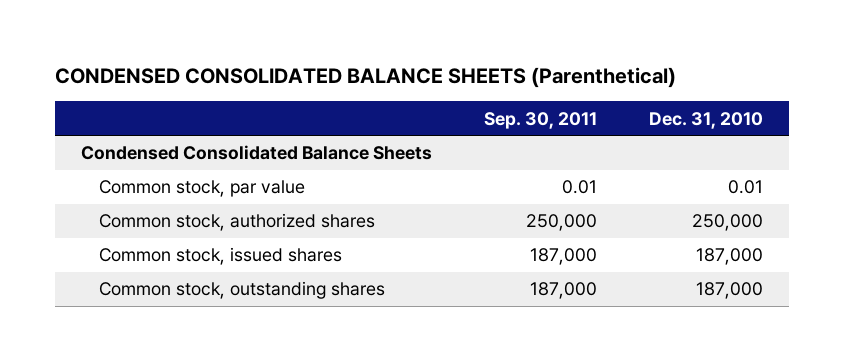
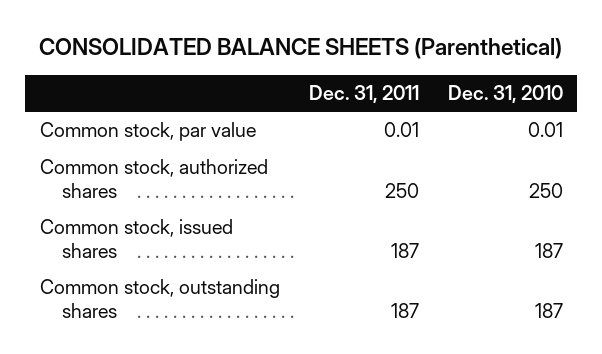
[55,67,677,89] CONDENSED CONSOLIDATED BALANCE SHEETS (Parenthetical) -> [39,38,563,60] CONSOLIDATED BALANCE SHEETS (Parenthetical)
[484,111,598,129] Sep. 30, 2011 -> none
none -> [308,85,419,104] Dec. 31, 2011
[81,145,433,161] Condensed Consolidated Balance Sheets -> none
[691,214,763,232] 250,000 -> [528,182,563,198] 250
[695,248,763,266] 187,000 -> [534,242,563,258] 187
[695,282,763,300] 187,000 -> [534,302,563,318] 187

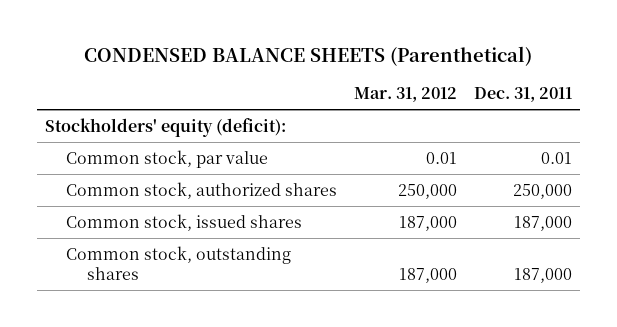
[39,38,563,60] CONSOLIDATED BALANCE SHEETS (Parenthetical) -> [84,45,533,66] CONDENSED BALANCE SHEETS (Parenthetical)
[447,85,563,104] Dec. 31, 2010 -> none
none -> [354,87,458,103] Mar. 31, 2012
none -> [45,117,287,137] Stockholders' equity (deficit):
[384,182,419,198] 250 -> [512,183,572,199] 250,000
[390,242,419,258] 187 -> [513,215,572,231] 187,000
[390,302,419,318] 187 -> [513,267,572,283] 187,000

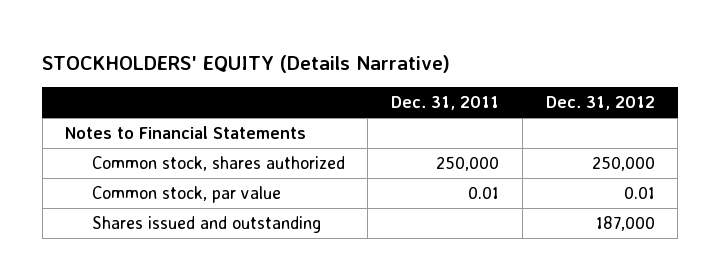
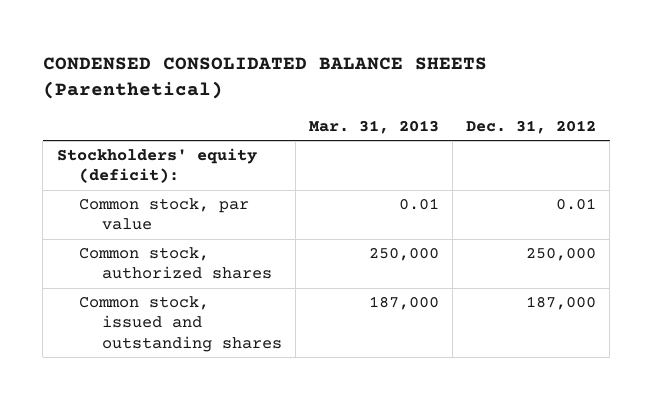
[42,54,451,73] STOCKHOLDERS' EQUITY (Details Narrative) -> [42,57,487,100] CONDENSED CONSOLIDATED BALANCE SHEETS (Parenthetical)
[391,96,500,111] Dec. 31, 2011 -> none
none -> [309,119,440,134] Mar. 31, 2013
[65,126,307,140] Notes to Financial Statements -> none
[91,156,345,172] Common stock, shares authorized -> none
none -> [56,148,257,184] Stockholders' equity (deficit):
none -> [79,247,272,280] Common stock, authorized shares
[91,216,321,234] Shares issued and outstanding -> [79,296,282,352] Common stock, issued and outstanding shares

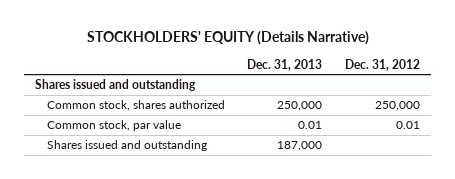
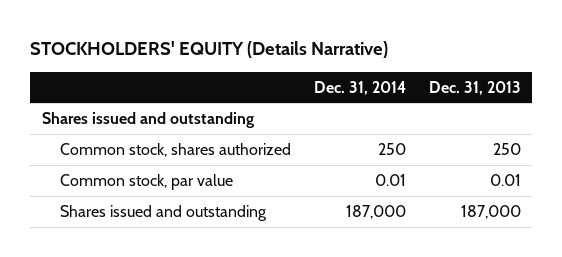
[345,58,421,71] Dec. 31, 2012 -> none
none -> [313,80,406,95] Dec. 31, 2014
[277,101,323,112] 250,000 -> [492,143,521,156] 250

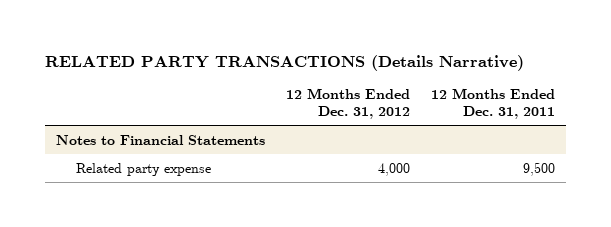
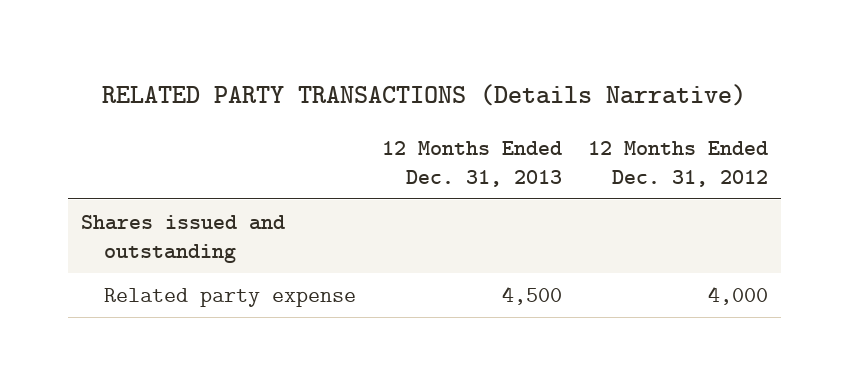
[431,87,556,120] 12 Months Ended Dec. 31, 2011 -> none
none -> [381,141,562,188] 12 Months Ended Dec. 31, 2013
[55,134,265,145] Notes to Financial Statements -> [80,214,285,263] Shares issued and outstanding

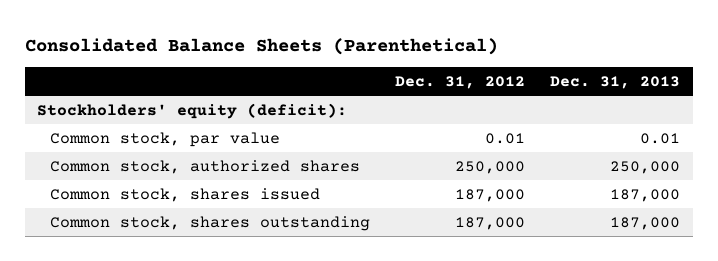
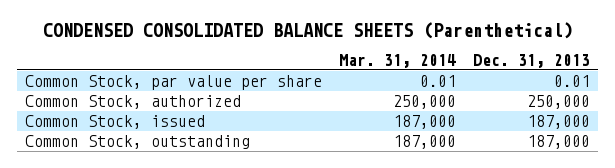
[24,37,498,55] Consolidated Balance Sheets (Parenthetical) -> [42,22,573,40] CONDENSED CONSOLIDATED BALANCE SHEETS (Parenthetical)
[394,76,525,90] Dec. 31, 2012 -> none
none -> [339,53,457,68] Mar. 31, 2014
[37,102,348,119] Stockholders' equity (deficit): -> none
[49,131,280,147] Common stock, par value -> [25,74,323,90] Common Stock, par value per share
[49,159,360,174] Common stock, authorized shares -> [25,94,242,109] Common Stock, authorized
[49,187,320,202] Common stock, shares issued -> [25,114,206,129] Common Stock, issued
[49,215,370,231] Common stock, shares outstanding -> [25,134,251,149] Common Stock, outstanding

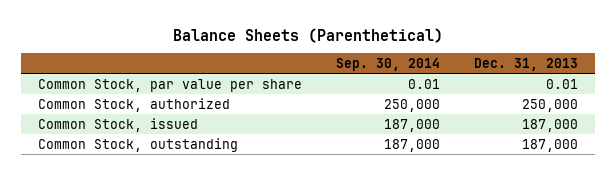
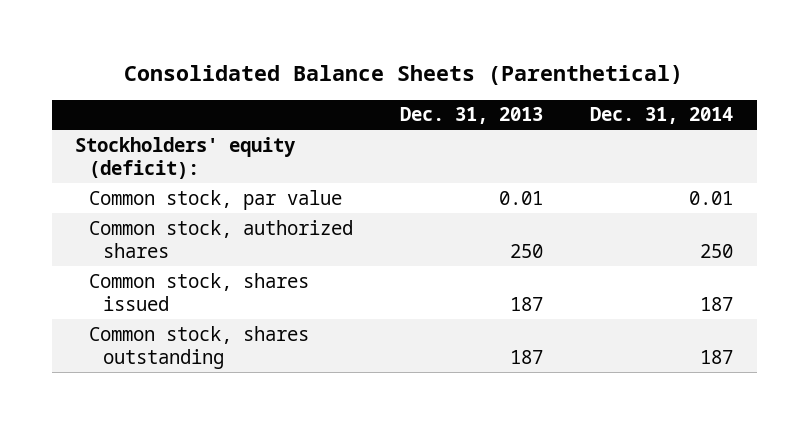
[173,27,444,43] Balance Sheets (Parenthetical) -> [124,64,684,85] Consolidated Balance Sheets (Parenthetical)
[336,57,441,71] Sep. 30, 2014 -> none
none -> [590,107,734,125] Dec. 31, 2014
none -> [75,136,297,180] Stockholders' equity (deficit):
[38,78,303,92] Common Stock, par value per share -> [89,189,343,210] Common stock, par value
[38,97,231,112] Common Stock, authorized -> [89,219,354,259] Common stock, authorized shares
[522,98,579,112] 250,000 -> [510,244,544,259] 250
[38,117,199,132] Common Stock, issued -> [89,272,310,312] Common stock, shares issued
[522,118,579,132] 187,000 -> [510,297,544,312] 187
[38,137,239,152] Common Stock, outstanding -> [89,325,310,370] Common stock, shares outstanding
[522,138,579,152] 187,000 -> [510,350,544,365] 187

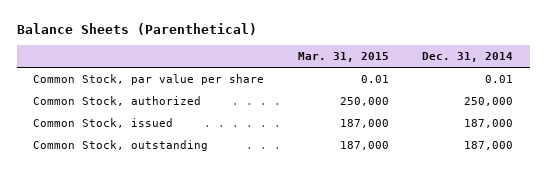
[124,64,684,85] Consolidated Balance Sheets (Parenthetical) -> [16,23,257,36] Balance Sheets (Parenthetical)
[400,107,544,125] Dec. 31, 2013 -> none
none -> [297,52,389,63] Mar. 31, 2015
[75,136,297,180] Stockholders' equity (deficit): -> none
[89,189,343,210] Common stock, par value -> [33,74,265,86] Common Stock, par value per share
[89,219,354,259] Common stock, authorized shares -> [33,96,202,107] Common Stock, authorized
[700,244,734,259] 250 -> [463,97,513,107] 250,000
[89,272,310,312] Common stock, shares issued -> [33,118,174,129] Common Stock, issued
[700,297,734,312] 187 -> [463,119,513,129] 187,000
[89,325,310,370] Common stock, shares outstanding -> [33,140,209,152] Common Stock, outstanding
[700,350,734,365] 187 -> [463,141,513,151] 187,000

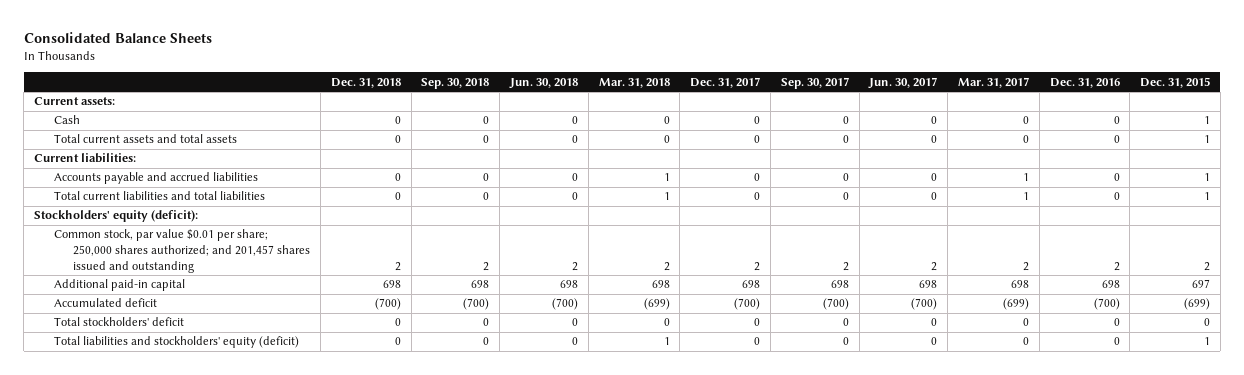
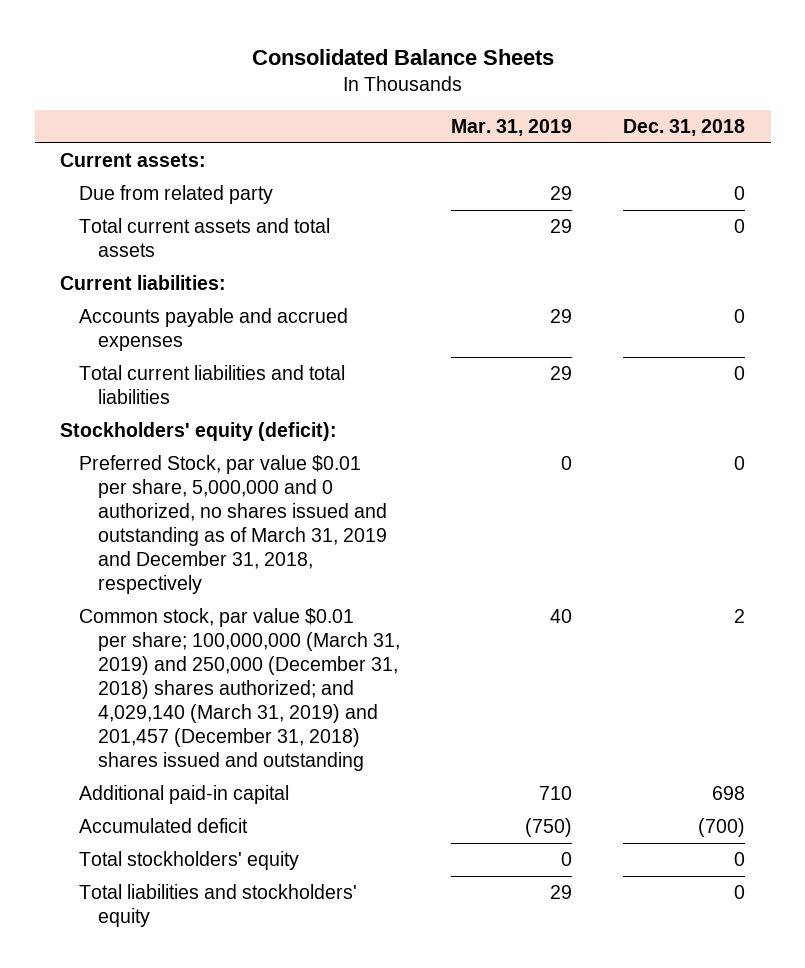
[421,77,490,89] Sep. 30, 2018 -> none
[509,77,579,89] Jun. 30, 2018 -> none
[598,77,670,88] Mar. 31, 2018 -> none
[690,76,761,88] Dec. 31, 2017 -> none
[780,76,849,89] Sep. 30, 2017 -> none
[868,76,938,89] Jun. 30, 2017 -> none
[957,76,1029,88] Mar. 31, 2017 -> none
[1049,77,1120,88] Dec. 31, 2016 -> none
[1140,76,1211,88] Dec. 31, 2015 -> none
none -> [450,119,572,137] Mar. 31, 2019
[53,115,80,125] Cash -> none
none -> [79,184,274,204] Due from related party
[53,172,258,185] Accounts payable and accrued liabilities -> [79,307,349,352] Accounts payable and accrued expenses
none -> [79,454,387,595] Preferred Stock, par value $0.01 per share, 5,000,000 and 0 authorized, no shares issued and outstanding as of March 31, 2019 and December 31, 2018, respectively
[53,229,311,273] Common stock, par value $0.01 per share; 250,000 shares authorized; and 201,457 shares issued and outstanding -> [79,607,400,772] Common stock, par value $0.01 per share; 100,000,000 (March 31, 2019) and 250,000 (December 31, 2018) shares authorized; and 4,029,140 (March 31, 2019) and 201,457 (December 31, 2018) shares issued and outstanding
[53,317,184,327] Total stockholders' deficit -> [79,850,300,870] Total stockholders' equity
[53,336,299,349] Total liabilities and stockholders' equity (deficit) -> [79,883,358,928] Total liabilities and stockholders' equity

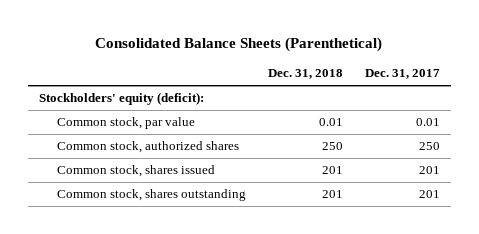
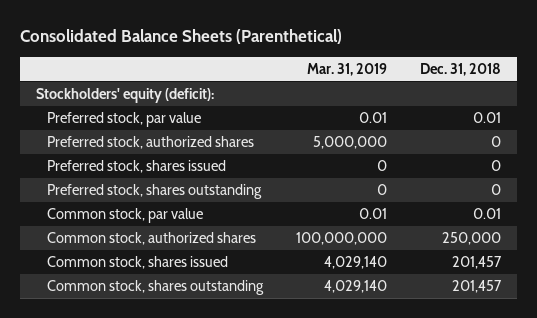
[364,69,440,80] Dec. 31, 2017 -> none
none -> [306,62,387,76] Mar. 31, 2019
none -> [46,111,201,127] Preferred stock, par value
none -> [46,135,254,149] Preferred stock, authorized shares
none -> [46,159,226,173] Preferred stock, shares issued
none -> [46,183,262,199] Preferred stock, shares outstanding
[322,142,344,151] 250 -> [441,231,501,245] 250,000
[322,166,344,175] 201 -> [451,255,502,269] 201,457
[322,190,344,199] 201 -> [451,279,502,293] 201,457

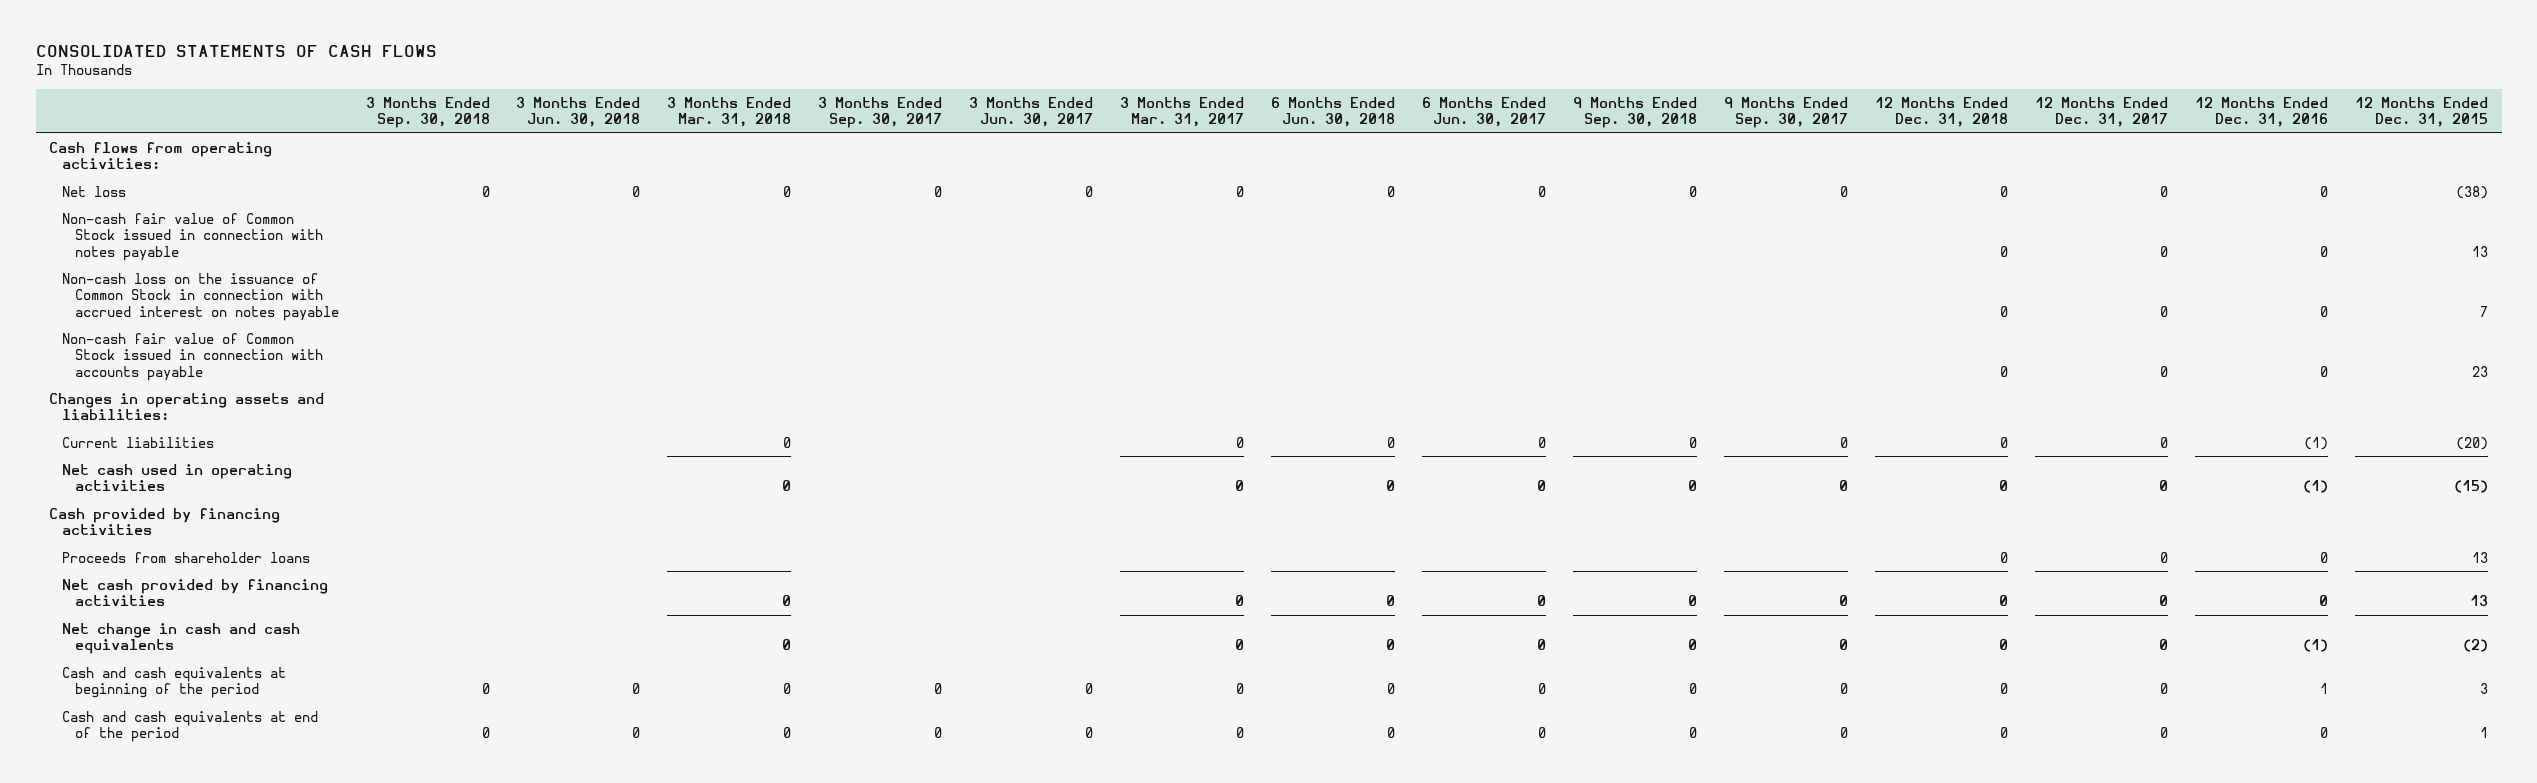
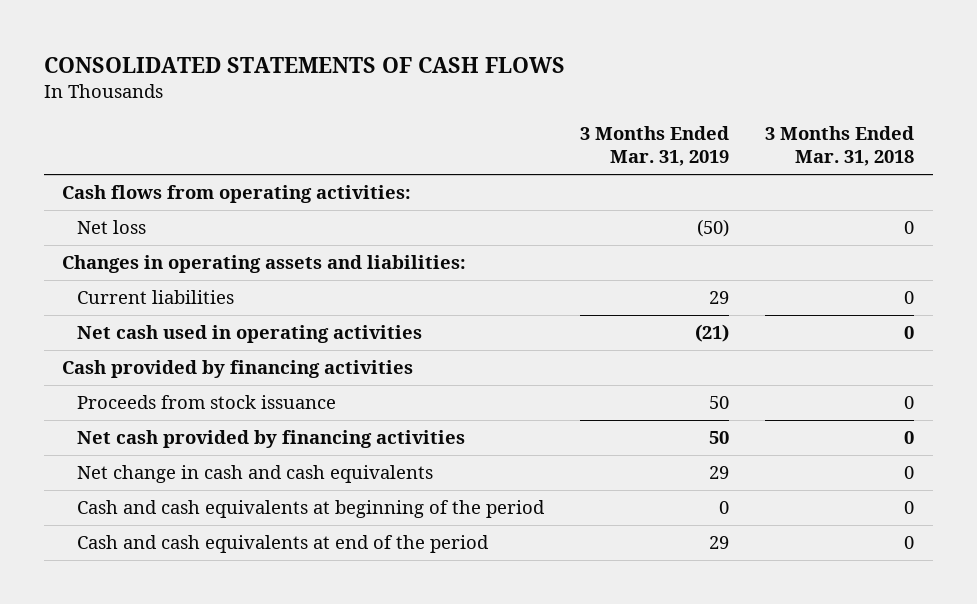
[365,96,490,129] 3 Months Ended Sep. 30, 2018 -> none
[516,96,641,128] 3 Months Ended Jun. 30, 2018 -> none
[818,96,943,129] 3 Months Ended Sep. 30, 2017 -> none
[969,96,1094,128] 3 Months Ended Jun. 30, 2017 -> none
[1120,96,1245,128] 3 Months Ended Mar. 31, 2017 -> none
[1271,96,1396,128] 6 Months Ended Jun. 30, 2018 -> none
[1422,96,1547,128] 6 Months Ended Jun. 30, 2017 -> none
[1573,96,1698,129] 9 Months Ended Sep. 30, 2018 -> none
[1724,96,1849,129] 9 Months Ended Sep. 30, 2017 -> none
[1875,96,2009,128] 12 Months Ended Dec. 31, 2018 -> none
[2035,96,2169,128] 12 Months Ended Dec. 31, 2017 -> none
[2195,96,2329,128] 12 Months Ended Dec. 31, 2016 -> none
[2355,96,2489,128] 12 Months Ended Dec. 31, 2015 -> none
none -> [580,126,730,167] 3 Months Ended Mar. 31, 2019
[61,212,323,262] Non-cash fair value of Common Stock issued in connection with notes payable -> none
[61,272,339,322] Non-cash loss on the issuance of Common Stock in connection with accrued interest on notes payable -> none
[61,332,323,382] Non-cash fair value of Common Stock issued in connection with accounts payable -> none
[61,551,310,563] Proceeds from shareholder loans -> none
none -> [77,395,337,410] Proceeds from stock issuance

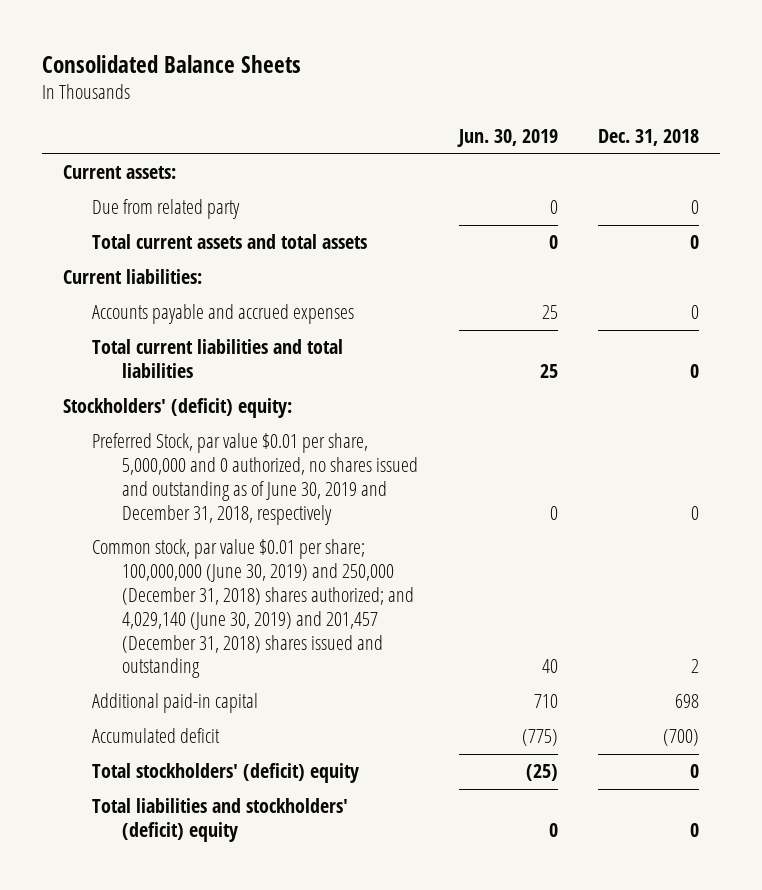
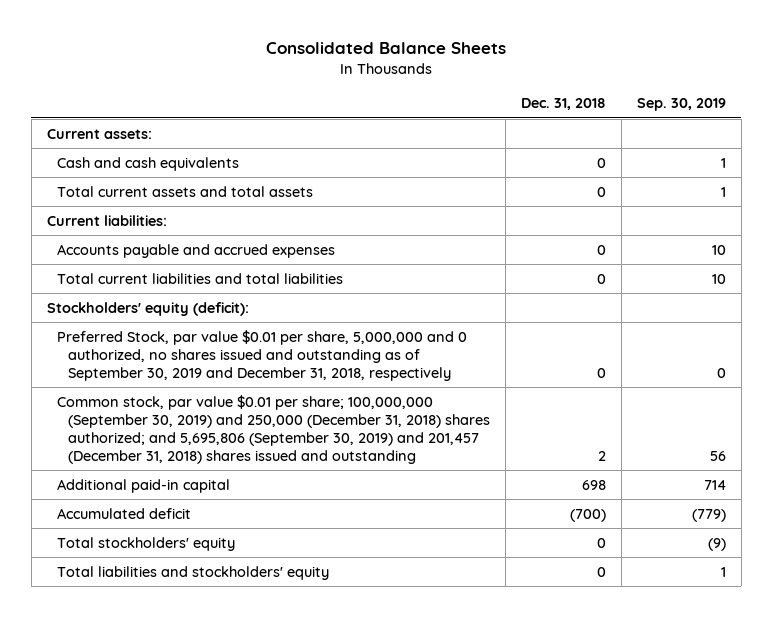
[456,129,558,148] Jun. 30, 2019 -> none
none -> [636,98,726,112] Sep. 30, 2019
[92,199,241,220] Due from related party -> none
none -> [57,156,240,171] Cash and cash equivalents
[62,398,292,419] Stockholders' (deficit) equity: -> [46,301,249,316] Stockholders' equity (deficit):
[92,433,418,525] Preferred Stock, par value $0.01 per share, 5,000,000 and 0 authorized, no shares issued and outstanding as of June 30, 2019 and December 31, 2018, respectively -> [57,329,468,381] Preferred Stock, par value $0.01 per share, 5,000,000 and 0 authorized, no shares issued and outstanding as of September 30, 2019 and December 31, 2018, respectively
[92,539,414,679] Common stock, par value $0.01 per share; 100,000,000 (June 30, 2019) and 250,000 (December 31, 2018) shares authorized; and 4,029,140 (June 30, 2019) and 201,457 (December 31, 2018) shares issued and outstanding -> [57,394,490,464] Common stock, par value $0.01 per share; 100,000,000 (September 30, 2019) and 250,000 (December 31, 2018) shares authorized; and 5,695,806 (September 30, 2019) and 201,457 (December 31, 2018) shares issued and outstanding
[92,763,360,784] Total stockholders' (deficit) equity -> [57,536,236,551] Total stockholders' equity
[92,798,349,843] Total liabilities and stockholders' (deficit) equity -> [57,565,330,580] Total liabilities and stockholders' equity

